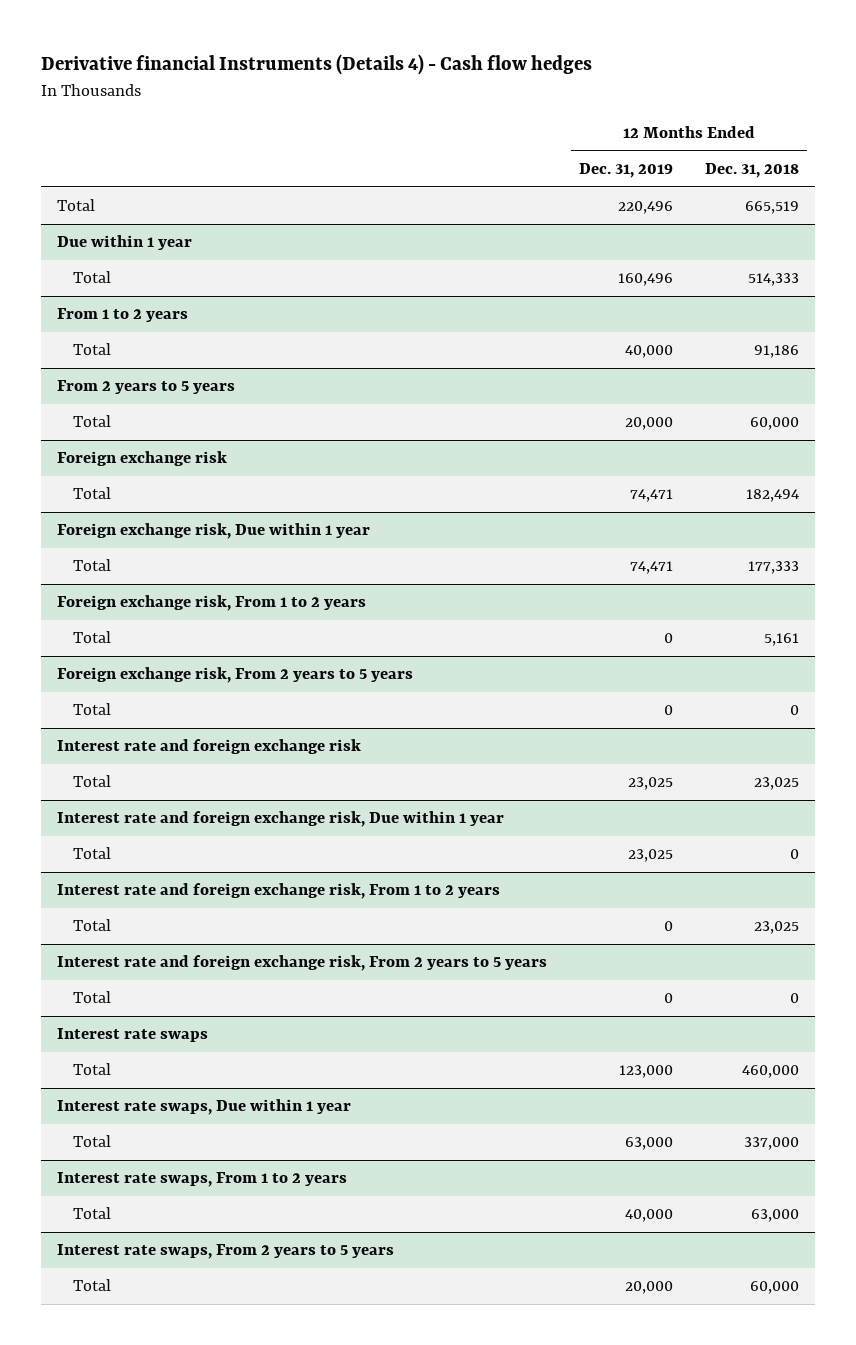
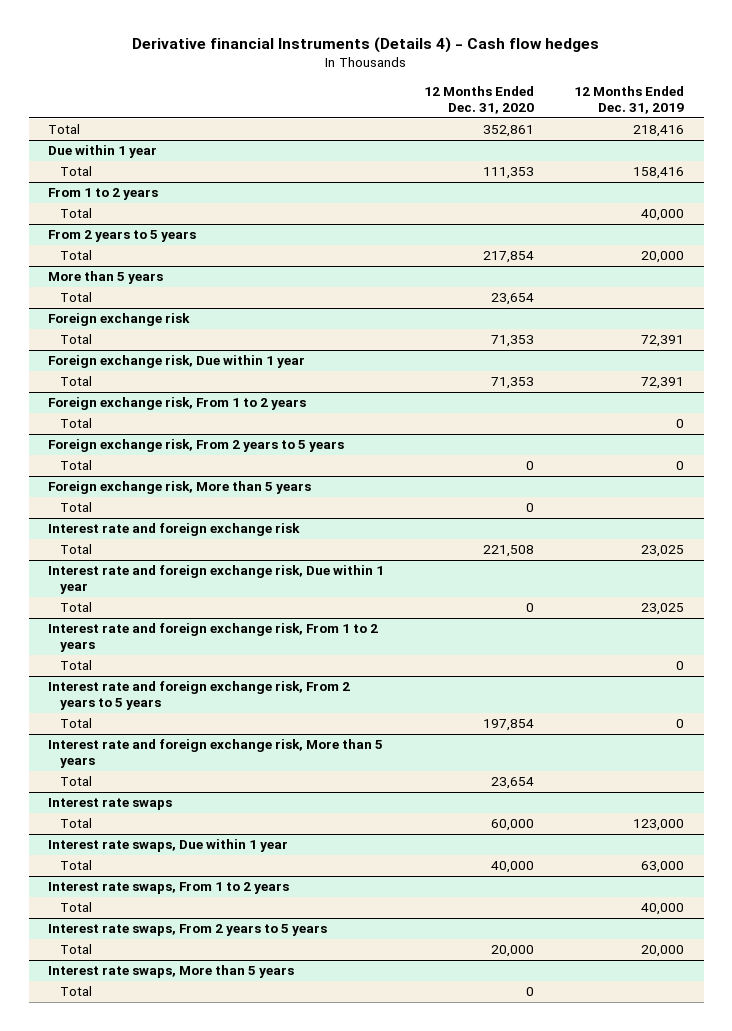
[704,163,799,179] Dec. 31, 2018 -> none
none -> [424,85,535,114] 12 Months Ended Dec. 31, 2020
[617,201,673,215] 220,496 -> [632,125,684,138] 218,416
[617,273,673,287] 160,496 -> [632,167,684,180] 158,416
none -> [48,271,164,285] More than 5 years
none -> [59,292,92,303] Total
[629,489,673,503] 74,471 -> [640,335,684,348] 72,391
[629,561,673,575] 74,471 -> [640,377,684,390] 72,391
none -> [48,481,312,495] Foreign exchange risk, More than 5 years
none -> [59,502,92,513] Total
none -> [48,739,384,769] Interest rate and foreign exchange risk, More than 5 years
none -> [59,776,92,787] Total
none -> [48,965,295,979] Interest rate swaps, More than 5 years
none -> [59,986,92,997] Total

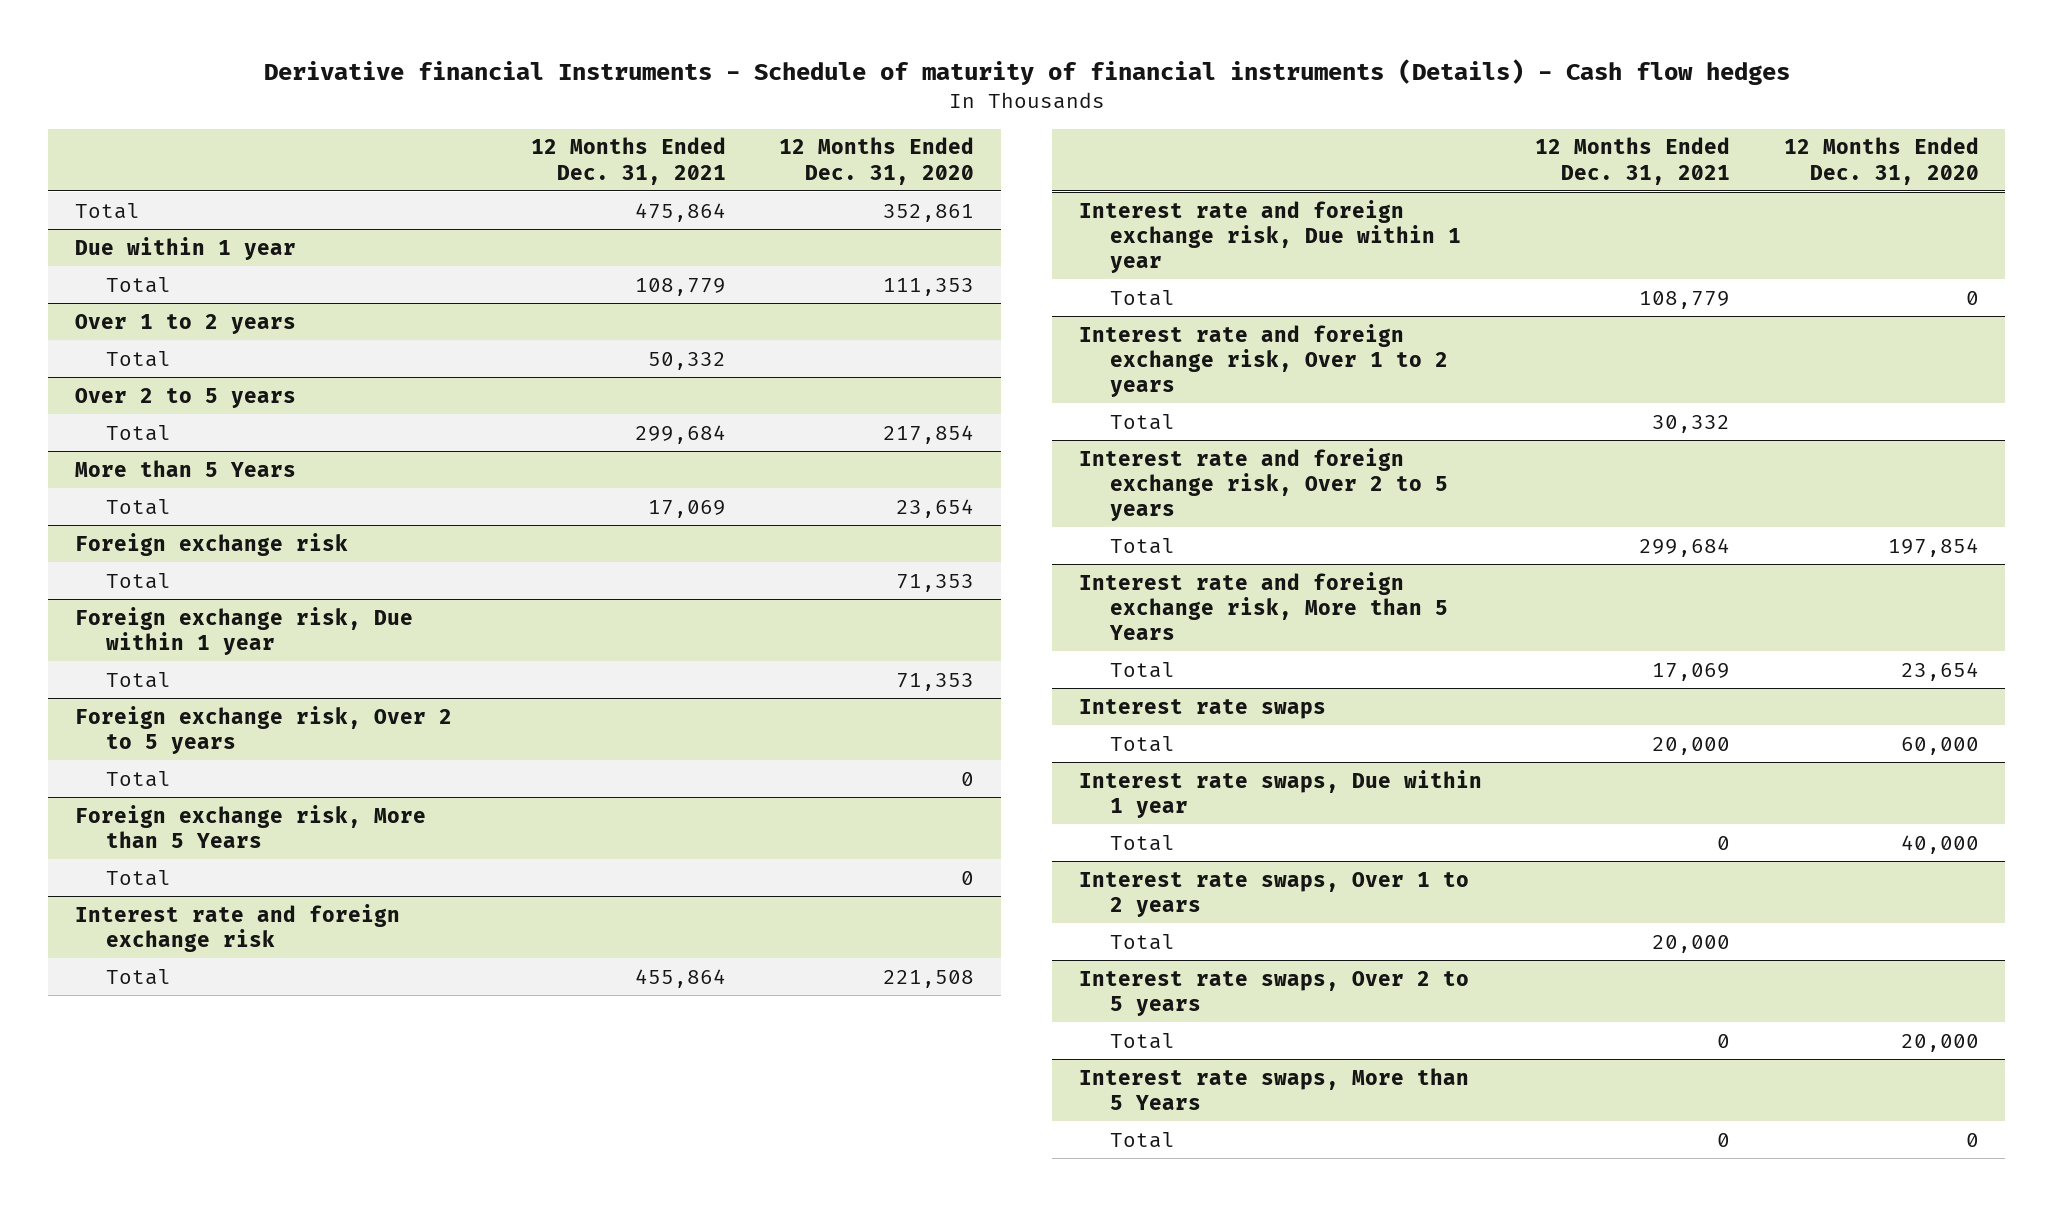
[132,37,600,54] Derivative financial Instruments (Details 4) - Cash flow hedges -> [263,59,1790,86] Derivative financial Instruments - Schedule of maturity of financial instruments (Details) - Cash flow hedges
[573,85,684,114] 12 Months Ended Dec. 31, 2019 -> none
none -> [531,137,727,185] 12 Months Ended Dec. 31, 2021
[48,188,159,201] From 1 to 2 years -> [74,313,296,334] Over 1 to 2 years
[48,230,197,243] From 2 years to 5 years -> [74,387,296,408] Over 2 to 5 years
[48,271,164,285] More than 5 years -> [74,459,296,477] More than 5 Years
[48,397,307,411] Foreign exchange risk, From 1 to 2 years -> none
[59,418,92,429] Total -> none
[48,439,345,453] Foreign exchange risk, From 2 years to 5 years -> [74,705,452,754] Foreign exchange risk, Over 2 to 5 years
[48,481,312,495] Foreign exchange risk, More than 5 years -> [74,804,426,848] Foreign exchange risk, More than 5 Years
[48,623,379,653] Interest rate and foreign exchange risk, From 1 to 2 years -> [1079,323,1449,397] Interest rate and foreign exchange risk, Over 1 to 2 years
[48,681,351,711] Interest rate and foreign exchange risk, From 2 years to 5 years -> [1079,447,1449,521] Interest rate and foreign exchange risk, Over 2 to 5 years
[48,739,384,769] Interest rate and foreign exchange risk, More than 5 years -> [1079,571,1449,640] Interest rate and foreign exchange risk, More than 5 Years
[48,882,290,895] Interest rate swaps, From 1 to 2 years -> [1079,871,1470,917] Interest rate swaps, Over 1 to 2 years
[48,924,328,937] Interest rate swaps, From 2 years to 5 years -> [1079,970,1470,1016] Interest rate swaps, Over 2 to 5 years
[48,965,295,979] Interest rate swaps, More than 5 years -> [1079,1067,1470,1110] Interest rate swaps, More than 5 Years

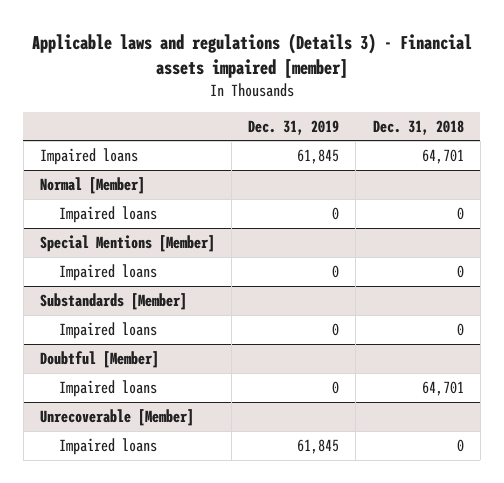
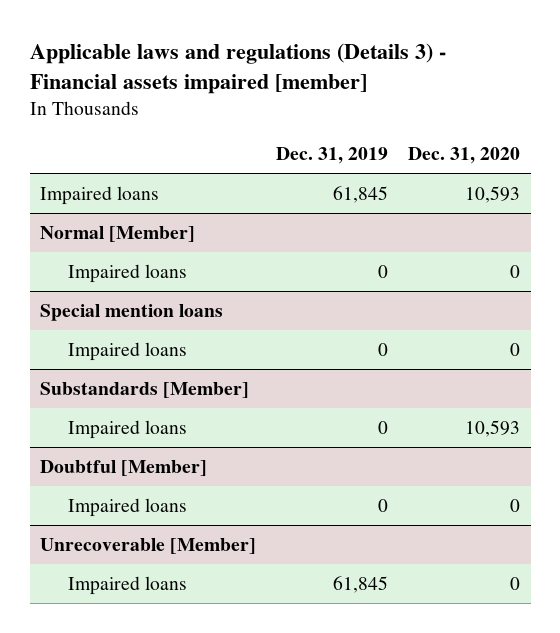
[372,119,464,135] Dec. 31, 2018 -> none
none -> [408,147,521,165] Dec. 31, 2020
[40,235,216,253] Special Mentions [Member] -> [39,303,223,321] Special mention loans

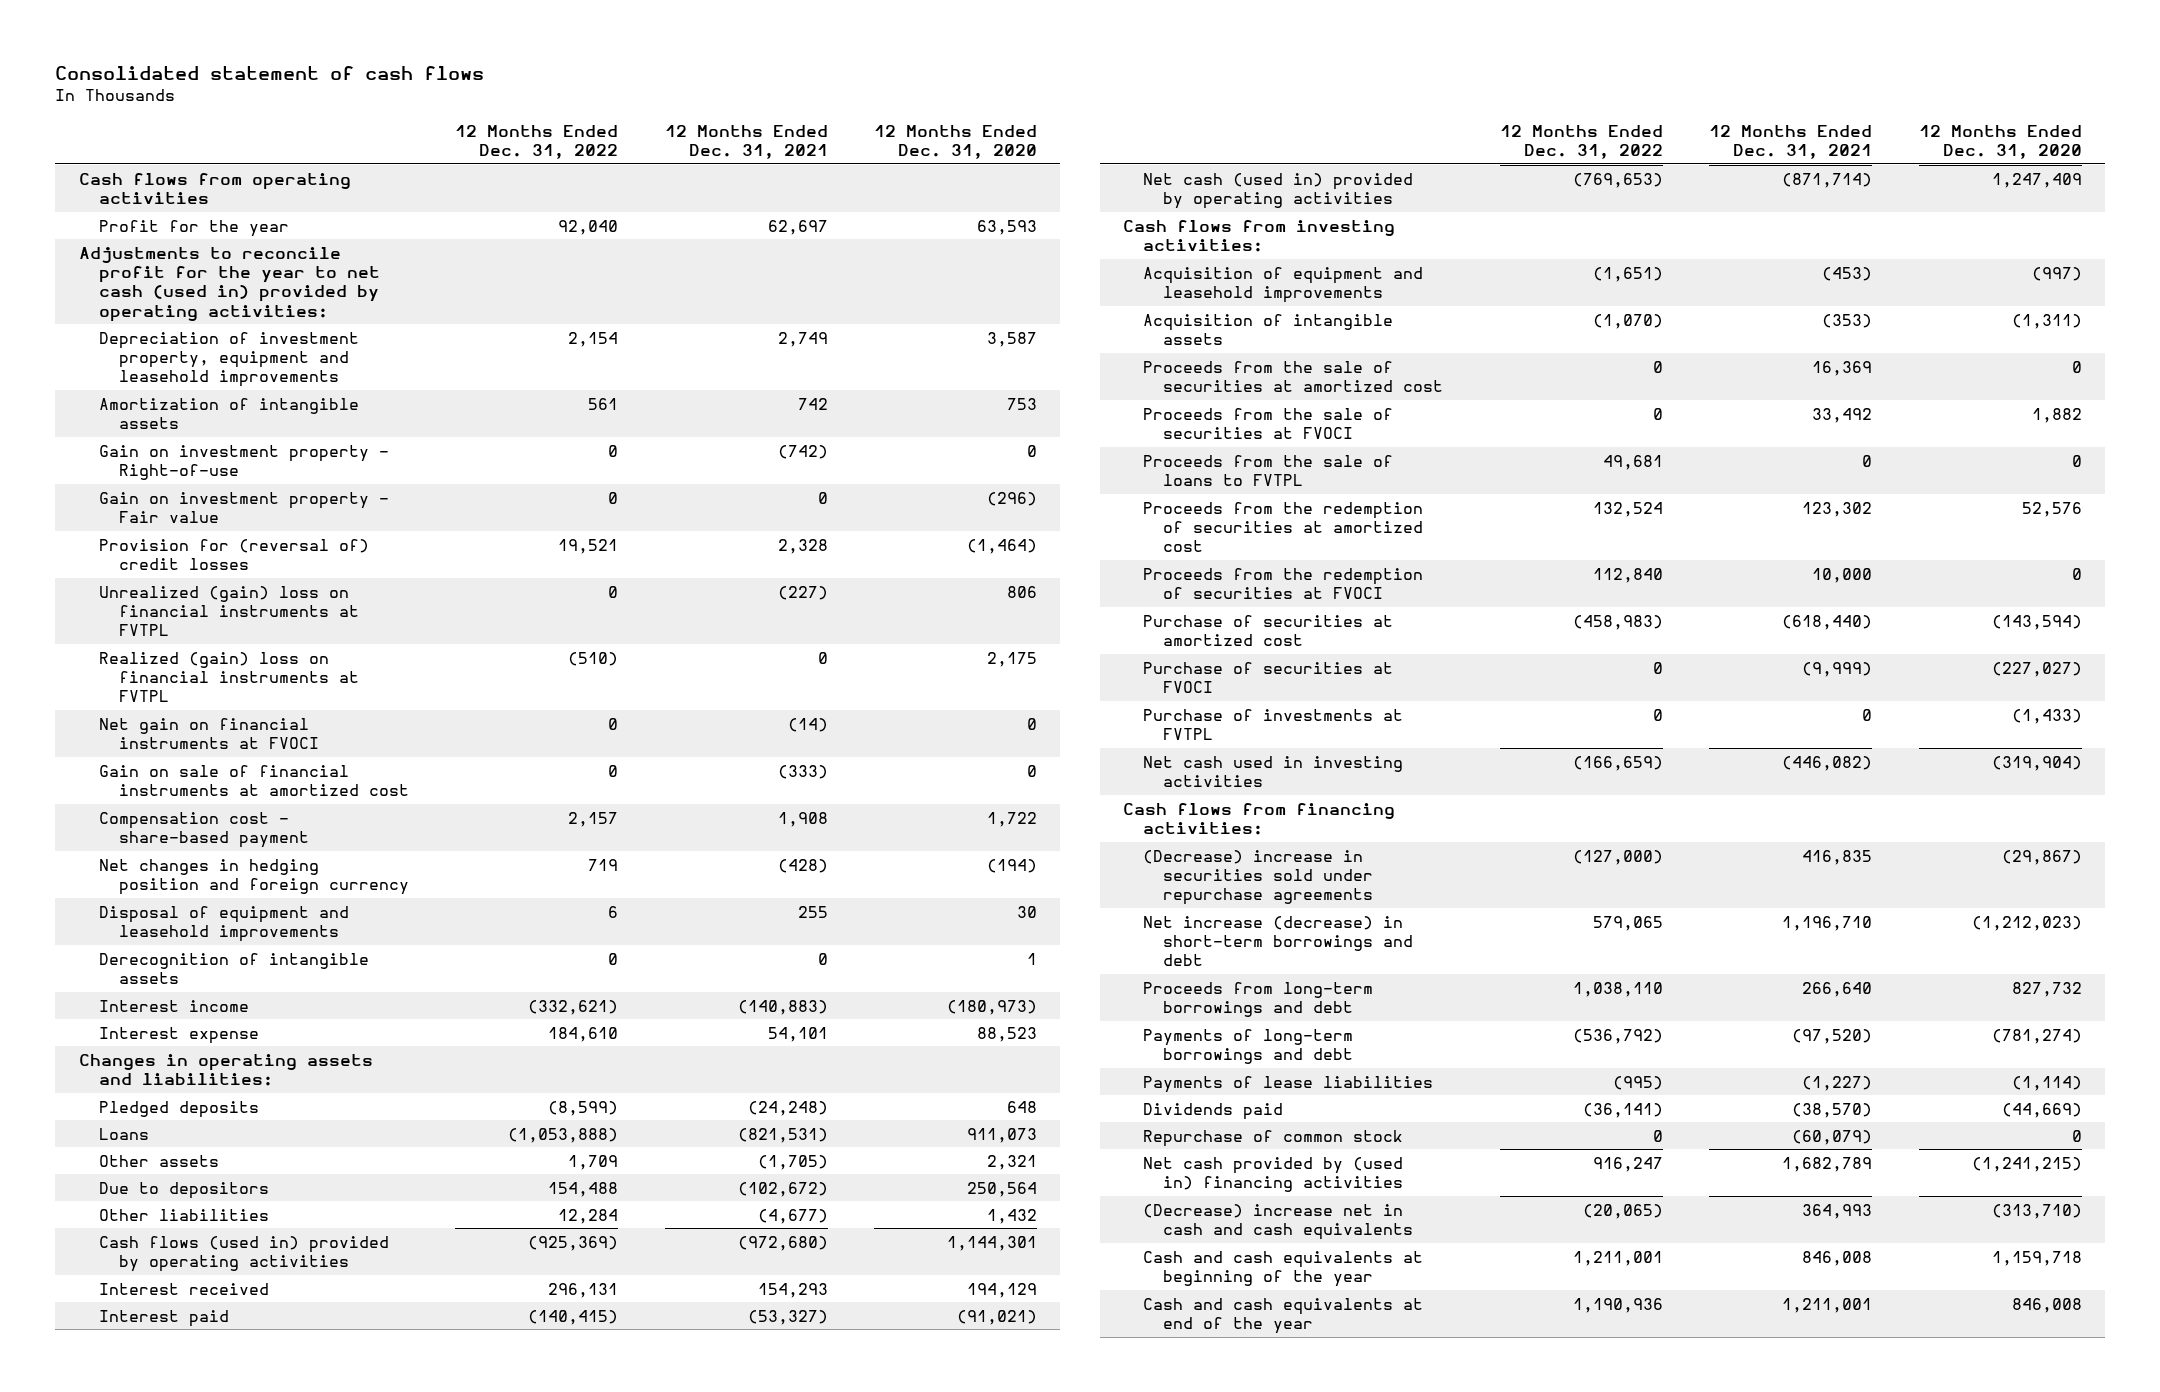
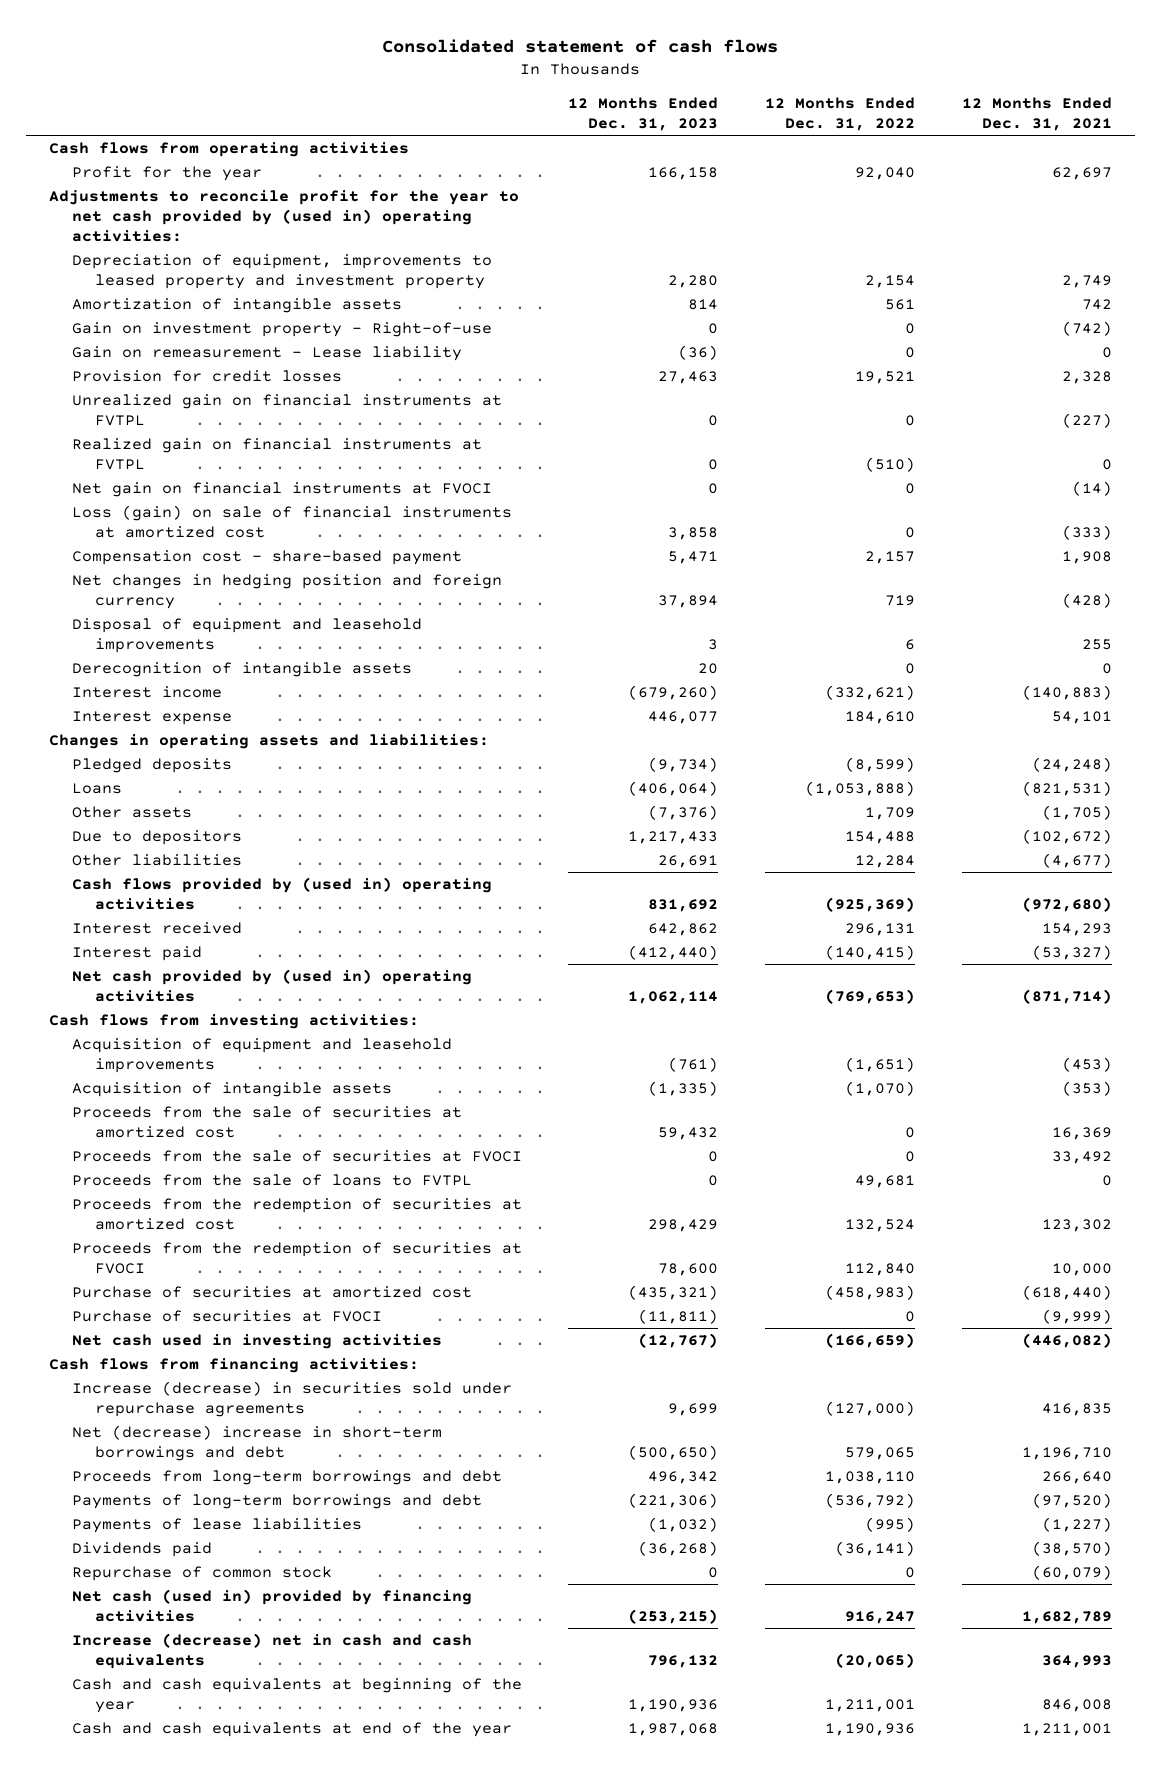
[874,124,1038,160] 12 Months Ended Dec. 31, 2020 -> none
none -> [568,97,719,131] 12 Months Ended Dec. 31, 2023
[78,246,380,322] Adjustments to reconcile profit for the year to net cash (used in) provided by operating activities: -> [49,190,520,242] Adjustments to reconcile profit for the year to net cash provided by (used in) operating activities:
[98,331,359,388] Depreciation of investment property, equipment and leasehold improvements -> [71,254,492,289] Depreciation of equipment, improvements to leased property and investment property
[98,491,389,524] Gain on investment property - Fair value -> [71,346,462,362] Gain on remeasurement - Lease liability
[98,538,369,571] Provision for (reversal of) credit losses -> [71,370,342,383] Provision for credit losses
[98,585,359,637] Unrealized (gain) loss on financial instruments at FVTPL -> [71,394,502,426] Unrealized gain on financial instruments at FVTPL
[98,651,359,703] Realized (gain) loss on financial instruments at FVTPL -> [71,438,482,470] Realized gain on financial instruments at FVTPL
[98,764,409,797] Gain on sale of financial instruments at amortized cost -> [71,505,512,538] Loss (gain) on sale of financial instruments at amortized cost
[98,1235,389,1273] Cash flows (used in) provided by operating activities -> [71,877,492,910] Cash flows provided by (used in) operating activities
[1143,172,1414,210] Net cash (used in) provided by operating activities -> [71,969,472,1002] Net cash provided by (used in) operating activities
[1143,708,1404,741] Purchase of investments at FVTPL -> none
[1143,849,1374,906] (Decrease) increase in securities sold under repurchase agreements -> [71,1381,512,1417] Increase (decrease) in securities sold under repurchase agreements
[1143,915,1414,967] Net increase (decrease) in short-term borrowings and debt -> [71,1425,442,1461] Net (decrease) increase in short-term borrowings and debt
[1143,1156,1404,1193] Net cash provided by (used in) financing activities -> [71,1589,472,1622] Net cash (used in) provided by financing activities
[1143,1203,1414,1241] (Decrease) increase net in cash and cash equivalents -> [71,1633,472,1669] Increase (decrease) net in cash and cash equivalents

